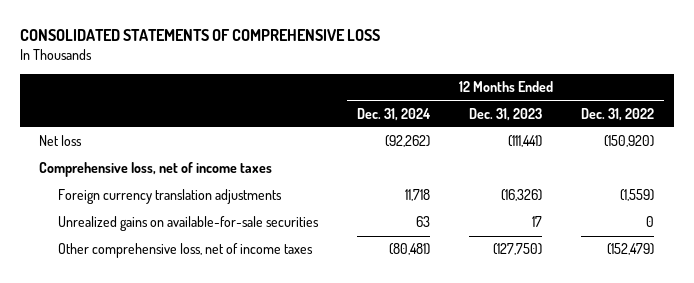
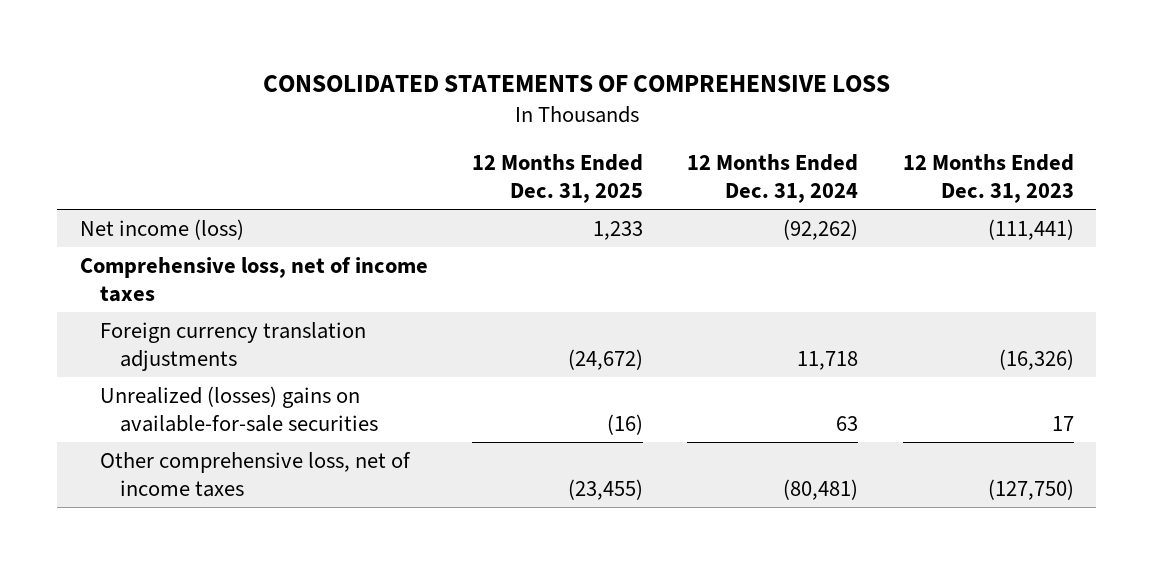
[581,107,655,121] Dec. 31, 2022 -> none
none -> [471,154,643,204] 12 Months Ended Dec. 31, 2025
[39,135,83,147] Net loss -> [79,218,244,240] Net income (loss)
[57,216,319,232] Unrealized gains on available-for-sale securities -> [99,385,378,432] Unrealized (losses) gains on available-for-sale securities

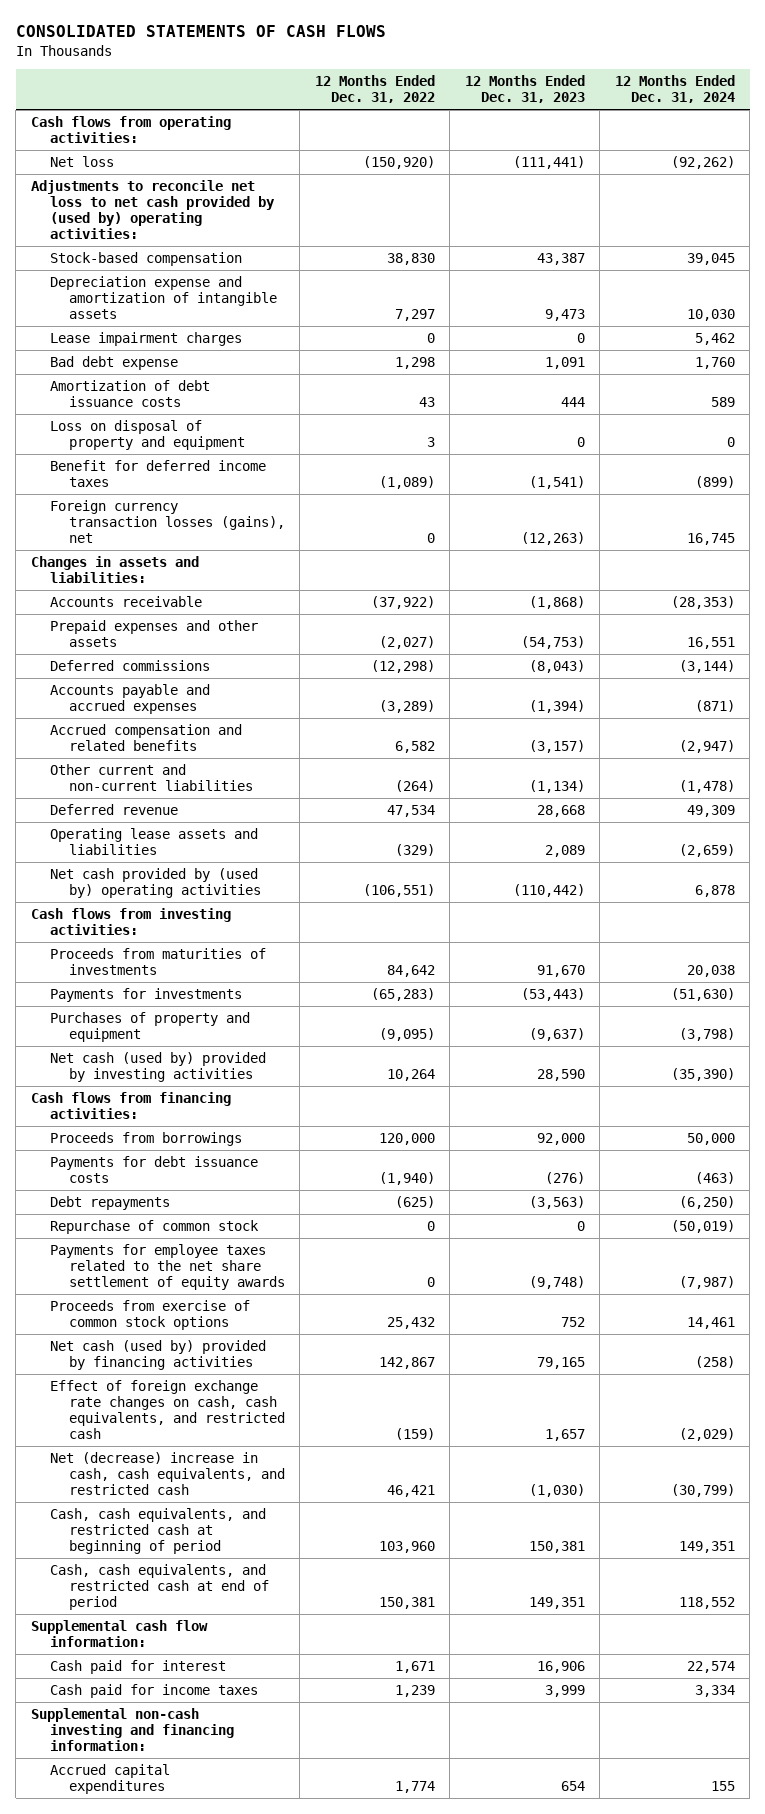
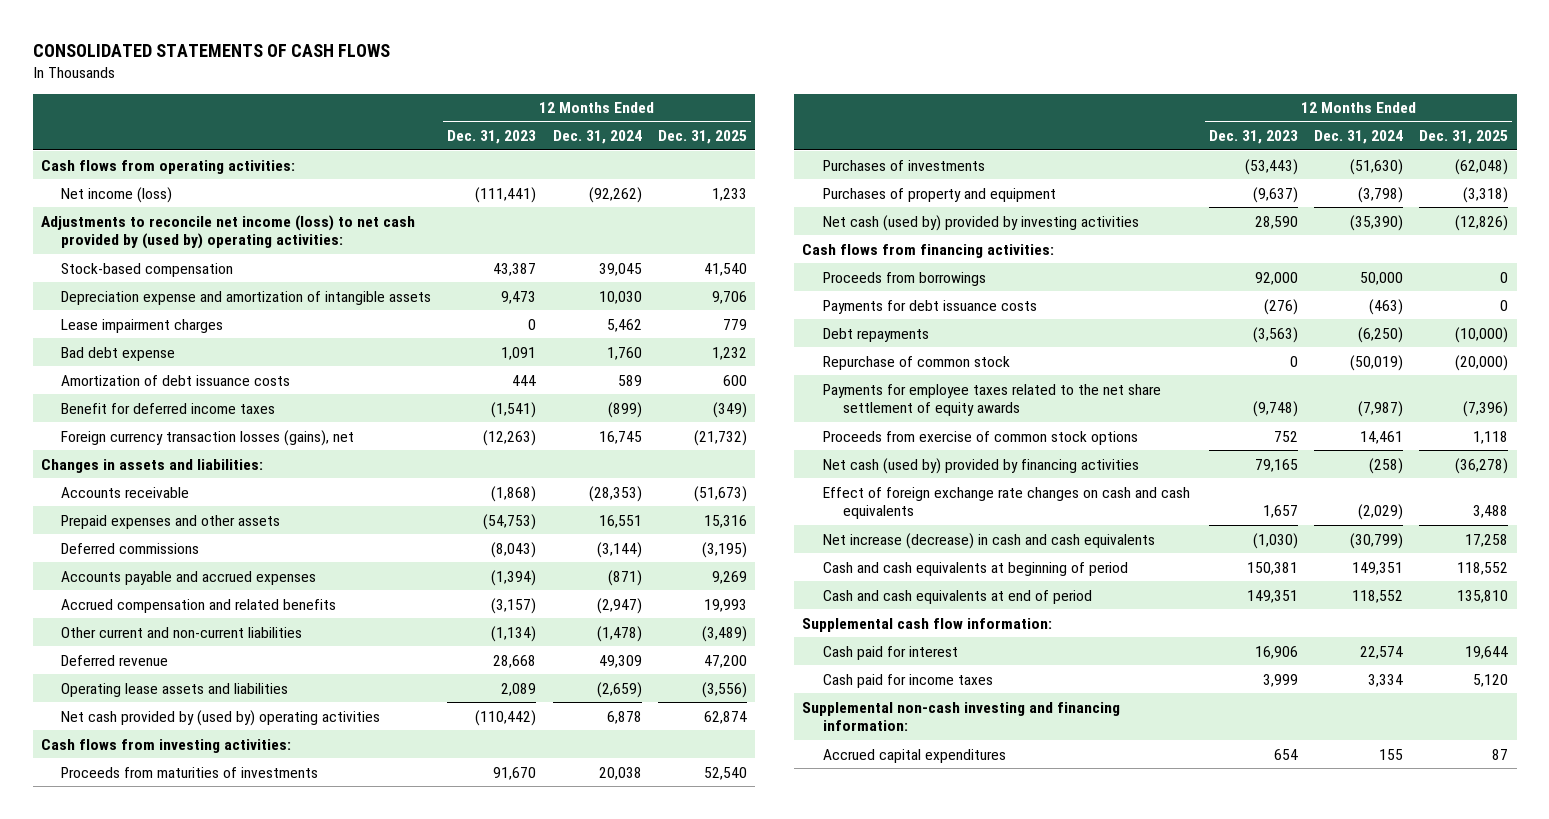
[314,75,435,104] 12 Months Ended Dec. 31, 2022 -> none
none -> [657,130,747,145] Dec. 31, 2025
[49,155,114,167] Net loss -> [61,186,173,203] Net income (loss)
[30,179,275,239] Adjustments to reconcile net loss to net cash provided by (used by) operating activities: -> [40,214,415,250] Adjustments to reconcile net income (loss) to net cash provided by (used by) operating activities:
[49,419,245,450] Loss on disposal of property and equipment -> none
[49,987,242,1002] Payments for investments -> [822,159,985,171] Purchases of investments
[49,1379,285,1439] Effect of foreign exchange rate changes on cash, cash equivalents, and restricted cash -> [822,486,1190,520] Effect of foreign exchange rate changes on cash and cash equivalents
[49,1451,285,1495] Net (decrease) increase in cash, cash equivalents, and restricted cash -> [822,532,1155,549] Net increase (decrease) in cash and cash equivalents
[49,1507,266,1554] Cash, cash equivalents, and restricted cash at beginning of period -> [822,561,1128,576] Cash and cash equivalents at beginning of period
[49,1563,269,1610] Cash, cash equivalents, and restricted cash at end of period -> [822,589,1092,604] Cash and cash equivalents at end of period

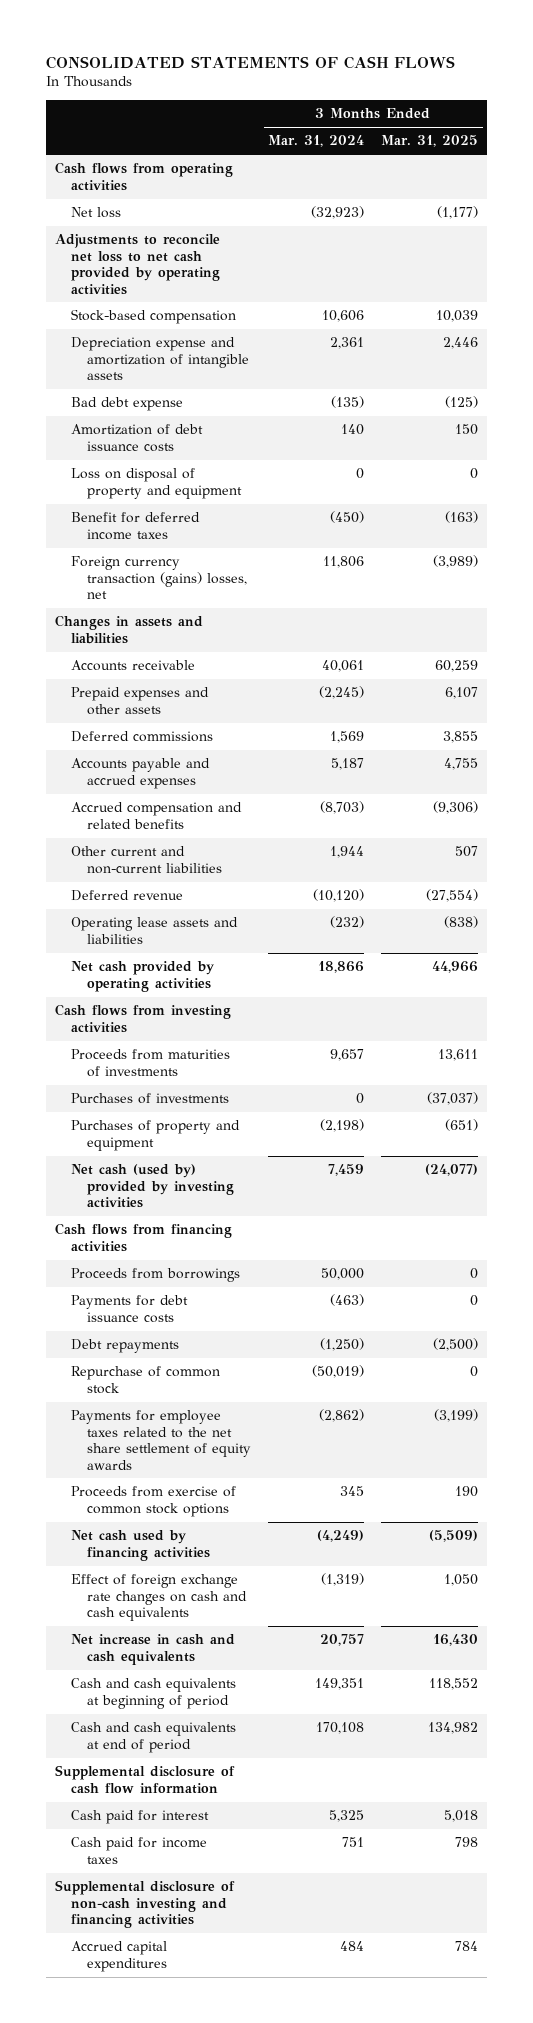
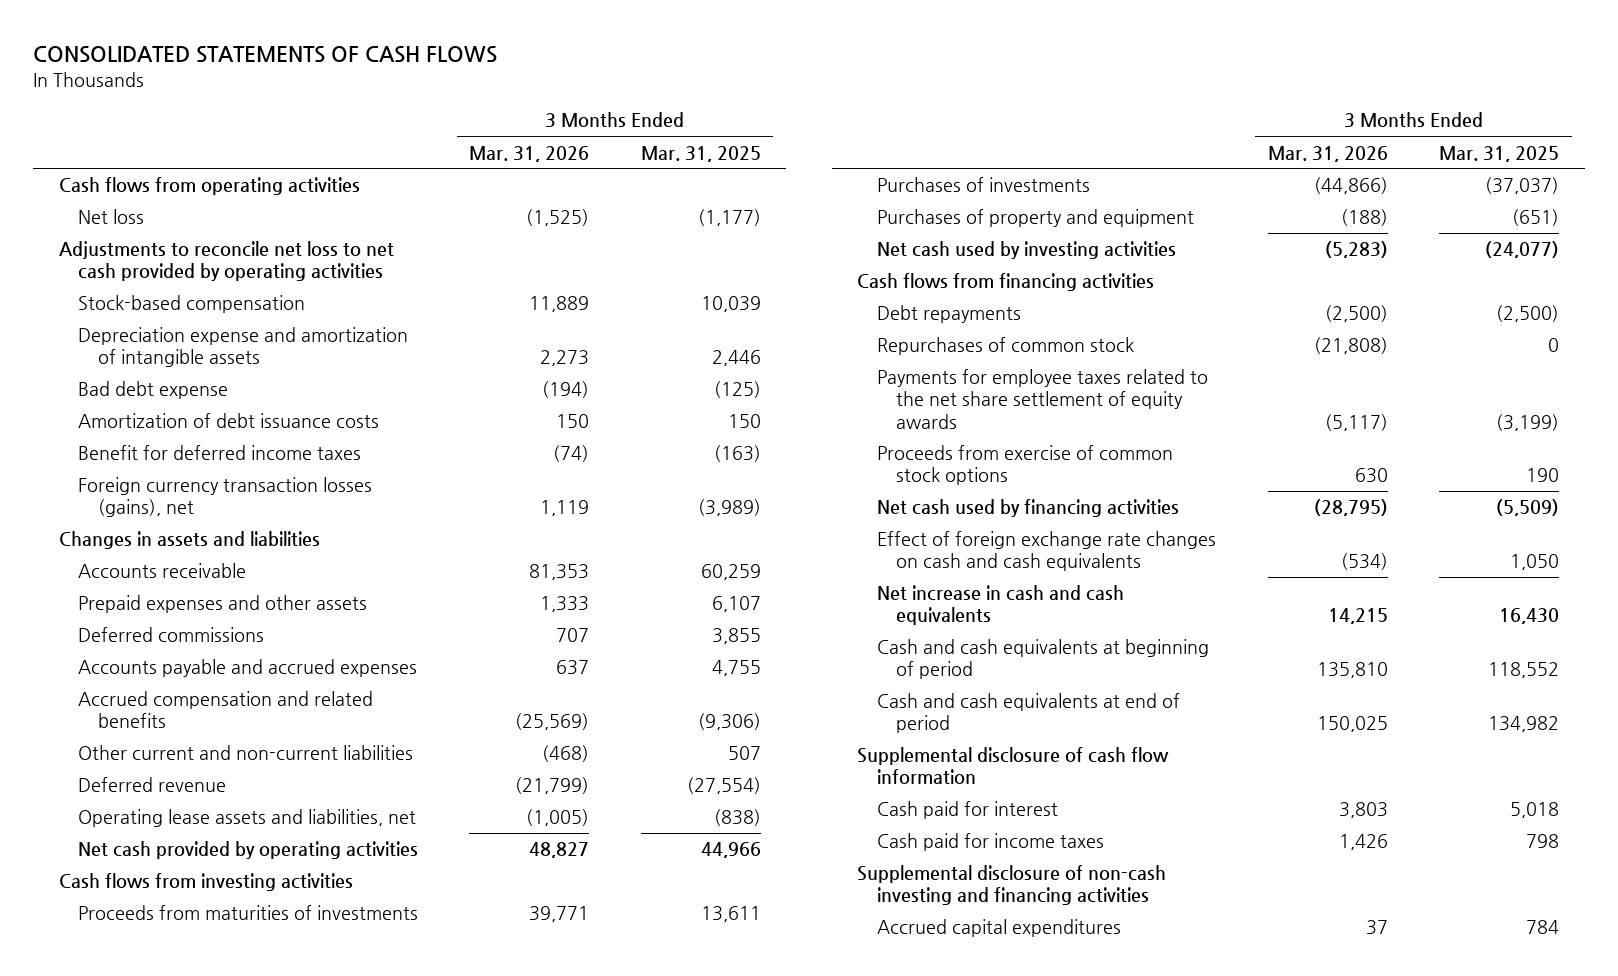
[268,135,365,148] Mar. 31, 2024 -> none
none -> [469,145,590,162] Mar. 31, 2026
[71,468,243,499] Loss on disposal of property and equipment -> none
[71,556,248,600] Foreign currency transaction (gains) losses, net -> [78,477,373,518] Foreign currency transaction losses (gains), net
[71,917,239,944] Operating lease assets and liabilities -> [78,809,417,828] Operating lease assets and liabilities, net
[71,1164,235,1209] Net cash (used by) provided by investing activities -> [876,241,1176,260] Net cash used by investing activities
[71,1268,241,1283] Proceeds from borrowings -> none
[71,1295,189,1323] Payments for debt issuance costs -> none
[71,1366,221,1394] Repurchase of common stock -> [876,337,1134,356] Repurchases of common stock

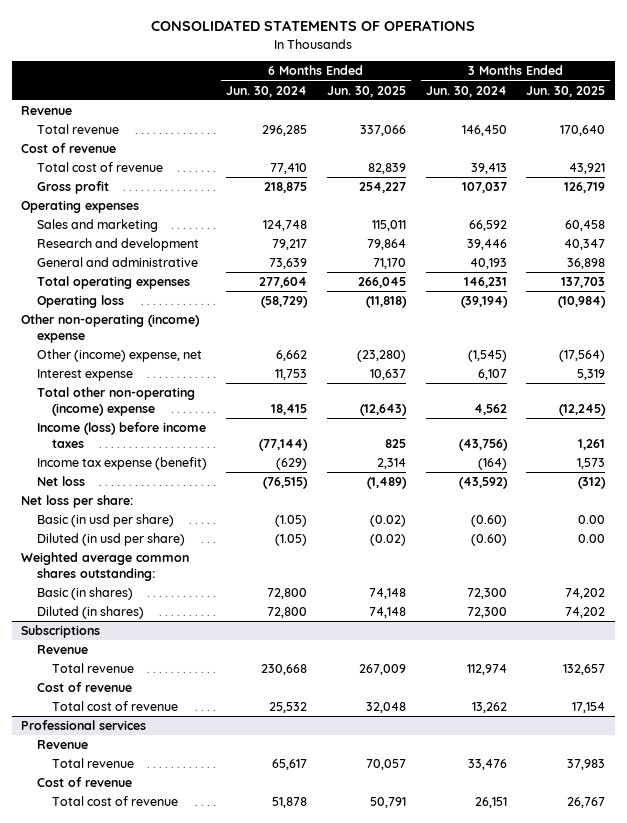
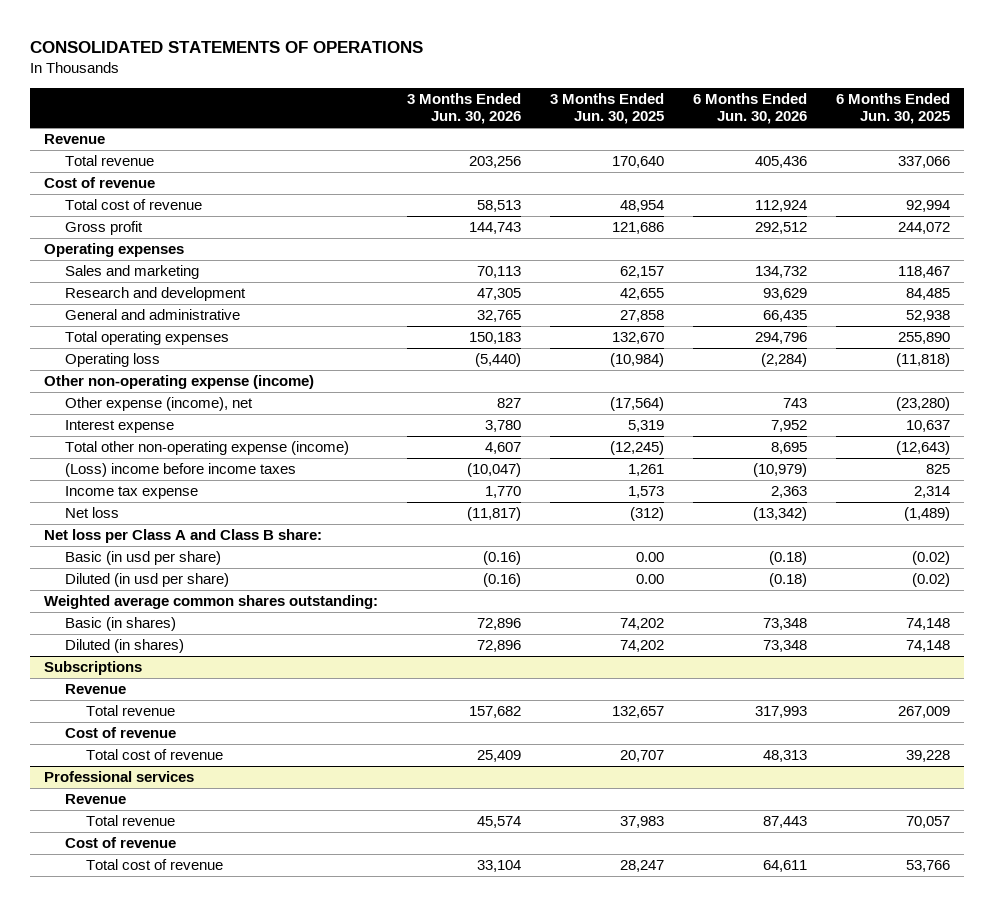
[226,85,308,97] Jun. 30, 2024 -> none
[425,85,507,97] Jun. 30, 2024 -> none
none -> [406,92,521,125] 3 Months Ended Jun. 30, 2026
none -> [692,92,807,125] 6 Months Ended Jun. 30, 2026
[368,163,407,175] 82,839 -> [905,199,950,212] 92,994
[569,163,606,175] 43,921 -> [619,199,664,212] 48,954
[359,182,407,194] 254,227 -> [897,221,950,234] 244,072
[564,182,606,194] 126,719 -> [611,221,664,234] 121,686
[372,220,407,232] 115,011 -> [897,265,950,278] 118,467
[565,220,606,232] 60,458 -> [619,265,664,278] 62,157
[367,239,407,251] 79,864 -> [905,287,950,300] 84,485
[564,239,606,251] 40,347 -> [619,287,664,300] 42,655
[373,258,407,270] 71,170 -> [905,309,950,322] 52,938
[567,258,606,270] 36,898 -> [619,309,664,322] 27,858
[358,277,407,289] 266,045 -> [897,331,950,344] 255,890
[561,277,606,289] 137,703 -> [611,331,664,344] 132,670
[21,314,201,343] Other non-operating (income) expense -> [44,374,315,389] Other non-operating expense (income)
[36,349,202,363] Other (income) expense, net -> [64,396,253,411] Other expense (income), net
[36,387,195,416] Total other non-operating (income) expense -> [64,440,349,455] Total other non-operating expense (income)
[36,422,206,448] Income (loss) before income taxes -> [64,462,296,477] (Loss) income before income taxes
[36,457,207,471] Income tax expense (benefit) -> [64,485,198,499] Income tax expense
[21,495,134,509] Net loss per share: -> [44,528,323,543] Net loss per Class A and Class B share:
[366,702,407,714] 32,048 -> [905,749,950,762] 39,228
[572,702,606,714] 17,154 -> [619,749,664,762] 20,707
[370,797,407,809] 50,791 -> [905,859,950,872] 53,766
[567,797,606,809] 26,767 -> [619,859,664,872] 28,247

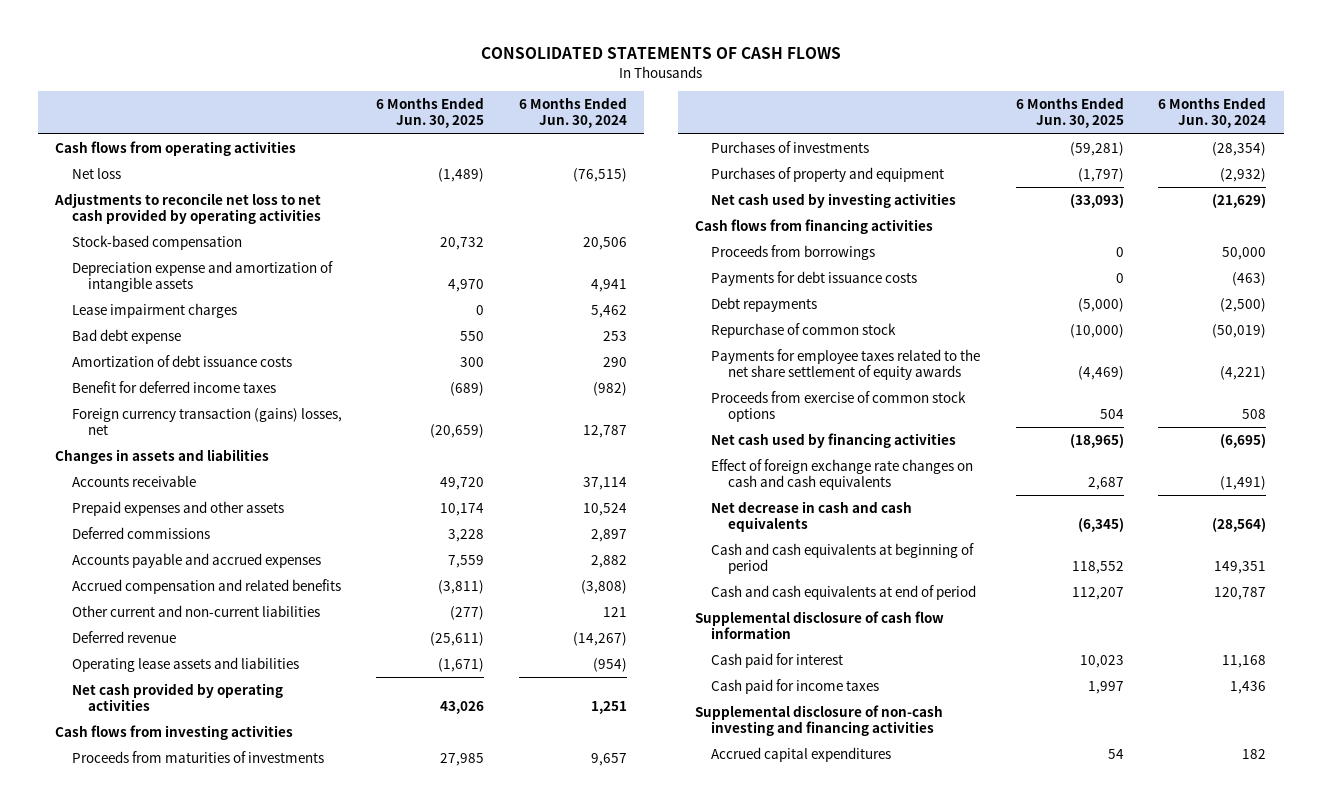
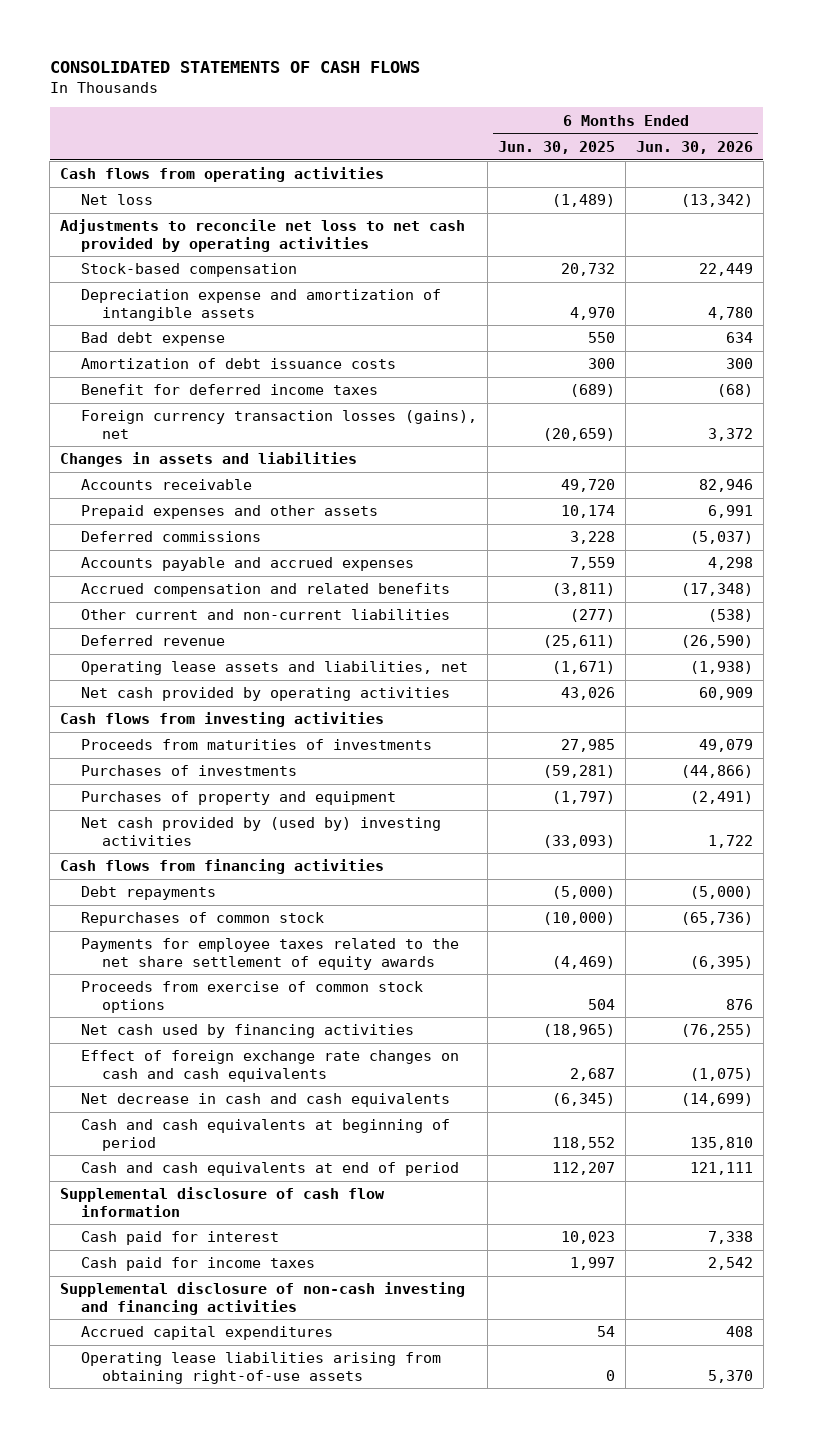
[518,97,627,129] 6 Months Ended Jun. 30, 2024 -> none
none -> [636,141,754,155] Jun. 30, 2026
[71,303,237,319] Lease impairment charges -> none
[71,408,342,436] Foreign currency transaction (gains) losses, net -> [81,410,478,439] Foreign currency transaction losses (gains), net
[71,657,299,673] Operating lease assets and liabilities -> [81,661,469,676] Operating lease assets and liabilities, net
[711,193,957,209] Net cash used by investing activities -> [81,817,442,846] Net cash provided by (used by) investing activities
[711,245,876,261] Proceeds from borrowings -> none
[711,271,918,287] Payments for debt issuance costs -> none
[711,323,897,339] Repurchase of common stock -> [81,912,325,927] Repurchases of common stock
none -> [81,1352,442,1384] Operating lease liabilities arising from obtaining right-of-use assets

